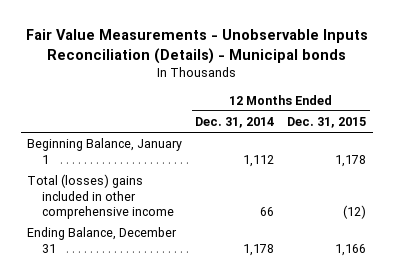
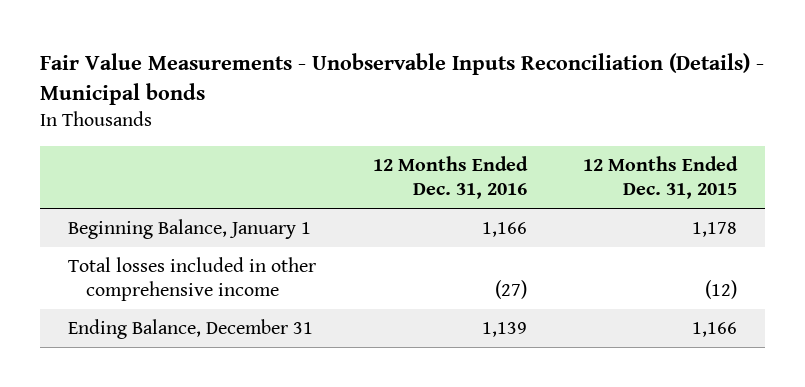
[195,116,275,128] Dec. 31, 2014 -> none
none -> [372,155,528,200] 12 Months Ended Dec. 31, 2016
[27,174,174,219] Total (losses) gains included in other comprehensive income -> [68,257,317,302] Total losses included in other comprehensive income

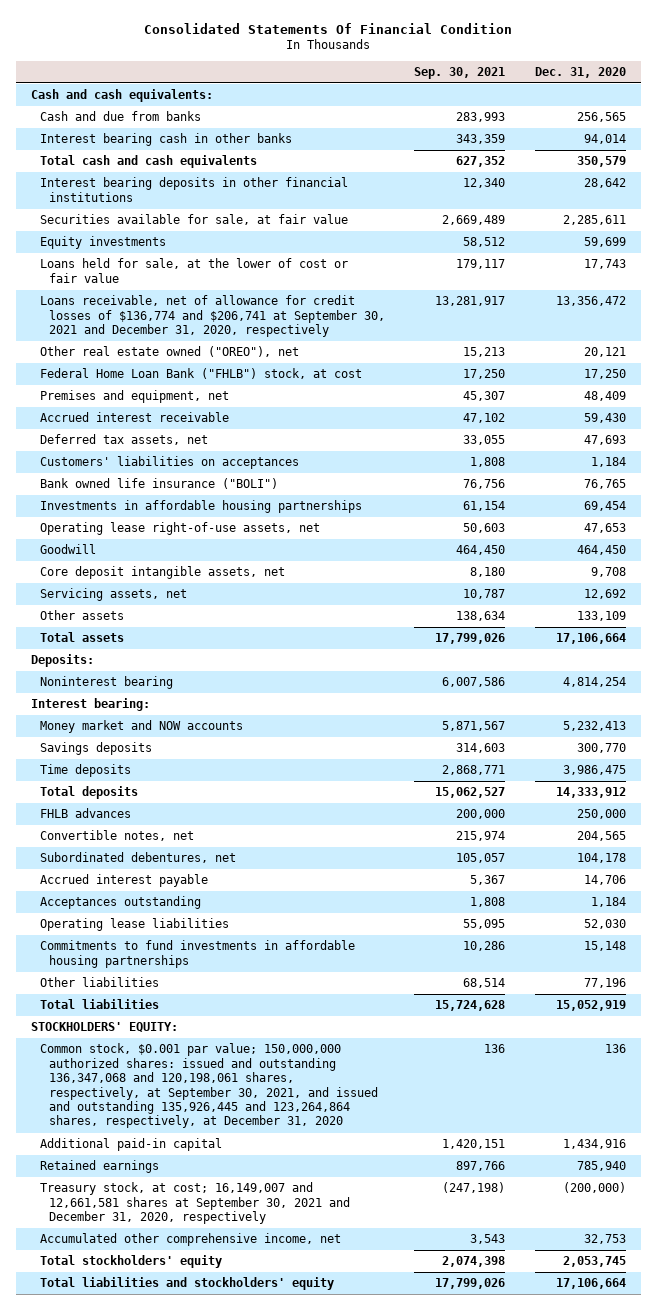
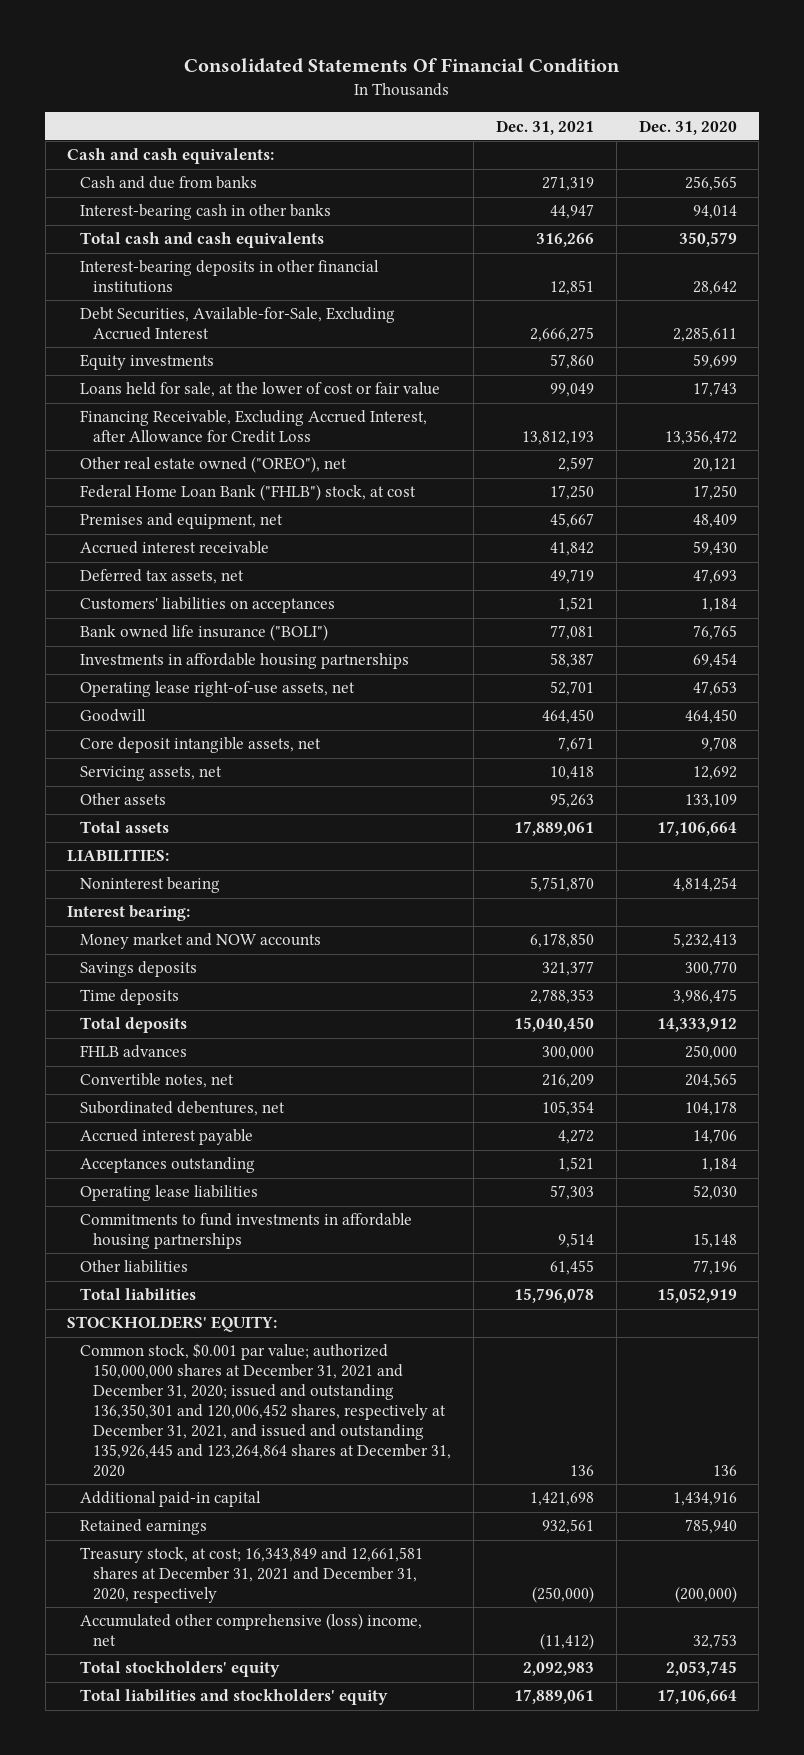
[414,66,506,79] Sep. 30, 2021 -> none
none -> [496,119,595,135] Dec. 31, 2021
[39,133,292,147] Interest bearing cash in other banks -> [80,204,332,221] Interest-bearing cash in other banks
[39,177,348,202] Interest bearing deposits in other financial institutions -> [80,260,380,294] Interest-bearing deposits in other financial institutions
[39,214,348,226] Securities available for sale, at fair value -> [80,307,396,341] Debt Securities, Available-for-Sale, Excluding Accrued Interest
[39,295,385,338] Loans receivable, net of allowance for credit losses of $136,774 and $206,741 at September 30, 2021 and December 31, 2020, respectively -> [80,410,428,444] Financing Receivable, Excluding Accrued Interest, after Allowance for Credit Loss
[31,654,95,668] Deposits: -> [67,849,170,863] LIABILITIES:
[39,1043,378,1129] Common stock, $0.001 par value; 150,000,000 authorized shares: issued and outstanding 136,347,068 and 120,198,061 shares, respectively, at September 30, 2021, and issued and outstanding 135,926,445 and 123,264,864 shares, respectively, at December 31, 2020 -> [80,1343,452,1477] Common stock, $0.001 par value; authorized 150,000,000 shares at December 31, 2021 and December 31, 2020; issued and outstanding 136,350,301 and 120,006,452 shares, respectively at December 31, 2021, and issued and outstanding 135,926,445 and 123,264,864 shares at December 31, 2020
[39,1182,350,1225] Treasury stock, at cost; 16,149,007 and 12,661,581 shares at September 30, 2021 and December 31, 2020, respectively -> [80,1547,424,1604] Treasury stock, at cost; 16,343,849 and 12,661,581 shares at December 31, 2021 and December 31, 2020, respectively
[39,1233,341,1247] Accumulated other comprehensive income, net -> [80,1613,423,1647] Accumulated other comprehensive (loss) income, net

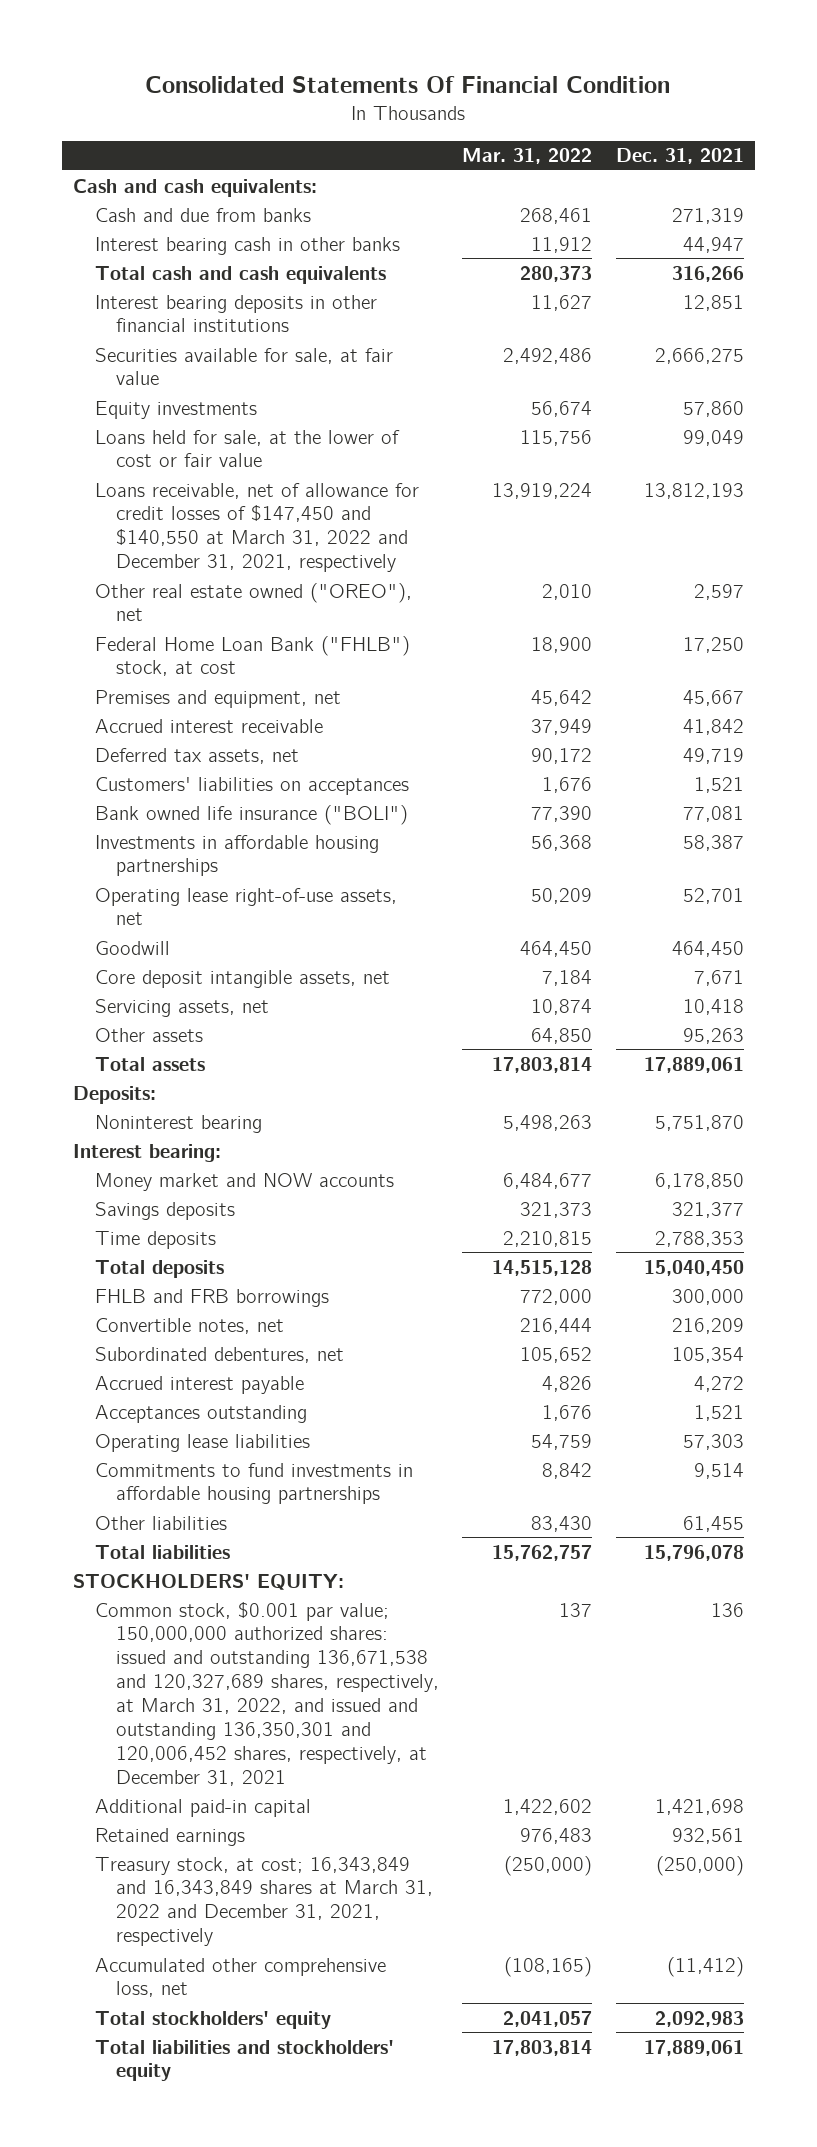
[638,119,737,135] Dec. 31, 2020 -> none
none -> [462,148,593,165] Mar. 31, 2022
[80,204,332,221] Interest-bearing cash in other banks -> [94,236,400,255] Interest bearing cash in other banks
[80,260,380,294] Interest-bearing deposits in other financial institutions -> [94,294,377,333] Interest bearing deposits in other financial institutions
[80,307,396,341] Debt Securities, Available-for-Sale, Excluding Accrued Interest -> [94,347,393,386] Securities available for sale, at fair value
[80,410,428,444] Financing Receivable, Excluding Accrued Interest, after Allowance for Credit Loss -> [94,482,419,573] Loans receivable, net of allowance for credit losses of $147,450 and $140,550 at March 31, 2022 and December 31, 2021, respectively
[67,849,170,863] LIABILITIES: -> [73,1085,157,1104] Deposits:
[80,1045,188,1059] FHLB advances -> none
none -> [94,1288,329,1307] FHLB and FRB borrowings
[80,1343,452,1477] Common stock, $0.001 par value; authorized 150,000,000 shares at December 31, 2021 and December 31, 2020; issued and outstanding 136,350,301 and 120,006,452 shares, respectively at December 31, 2021, and issued and outstanding 135,926,445 and 123,264,864 shares at December 31, 2020 -> [94,1601,439,1786] Common stock, $0.001 par value; 150,000,000 authorized shares: issued and outstanding 136,671,538 and 120,327,689 shares, respectively, at March 31, 2022, and issued and outstanding 136,350,301 and 120,006,452 shares, respectively, at December 31, 2021
[80,1547,424,1604] Treasury stock, at cost; 16,343,849 and 12,661,581 shares at December 31, 2021 and December 31, 2020, respectively -> [94,1856,433,1947] Treasury stock, at cost; 16,343,849 and 16,343,849 shares at March 31, 2022 and December 31, 2021, respectively
[80,1613,423,1647] Accumulated other comprehensive (loss) income, net -> [94,1957,386,1998] Accumulated other comprehensive loss, net

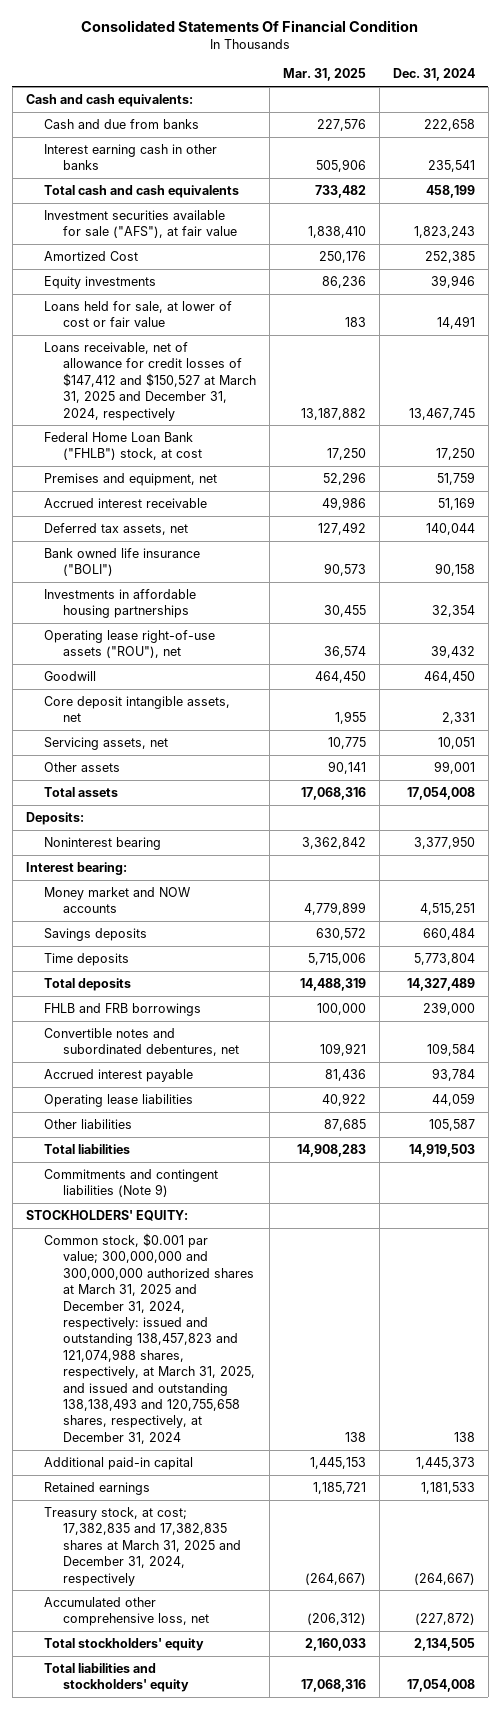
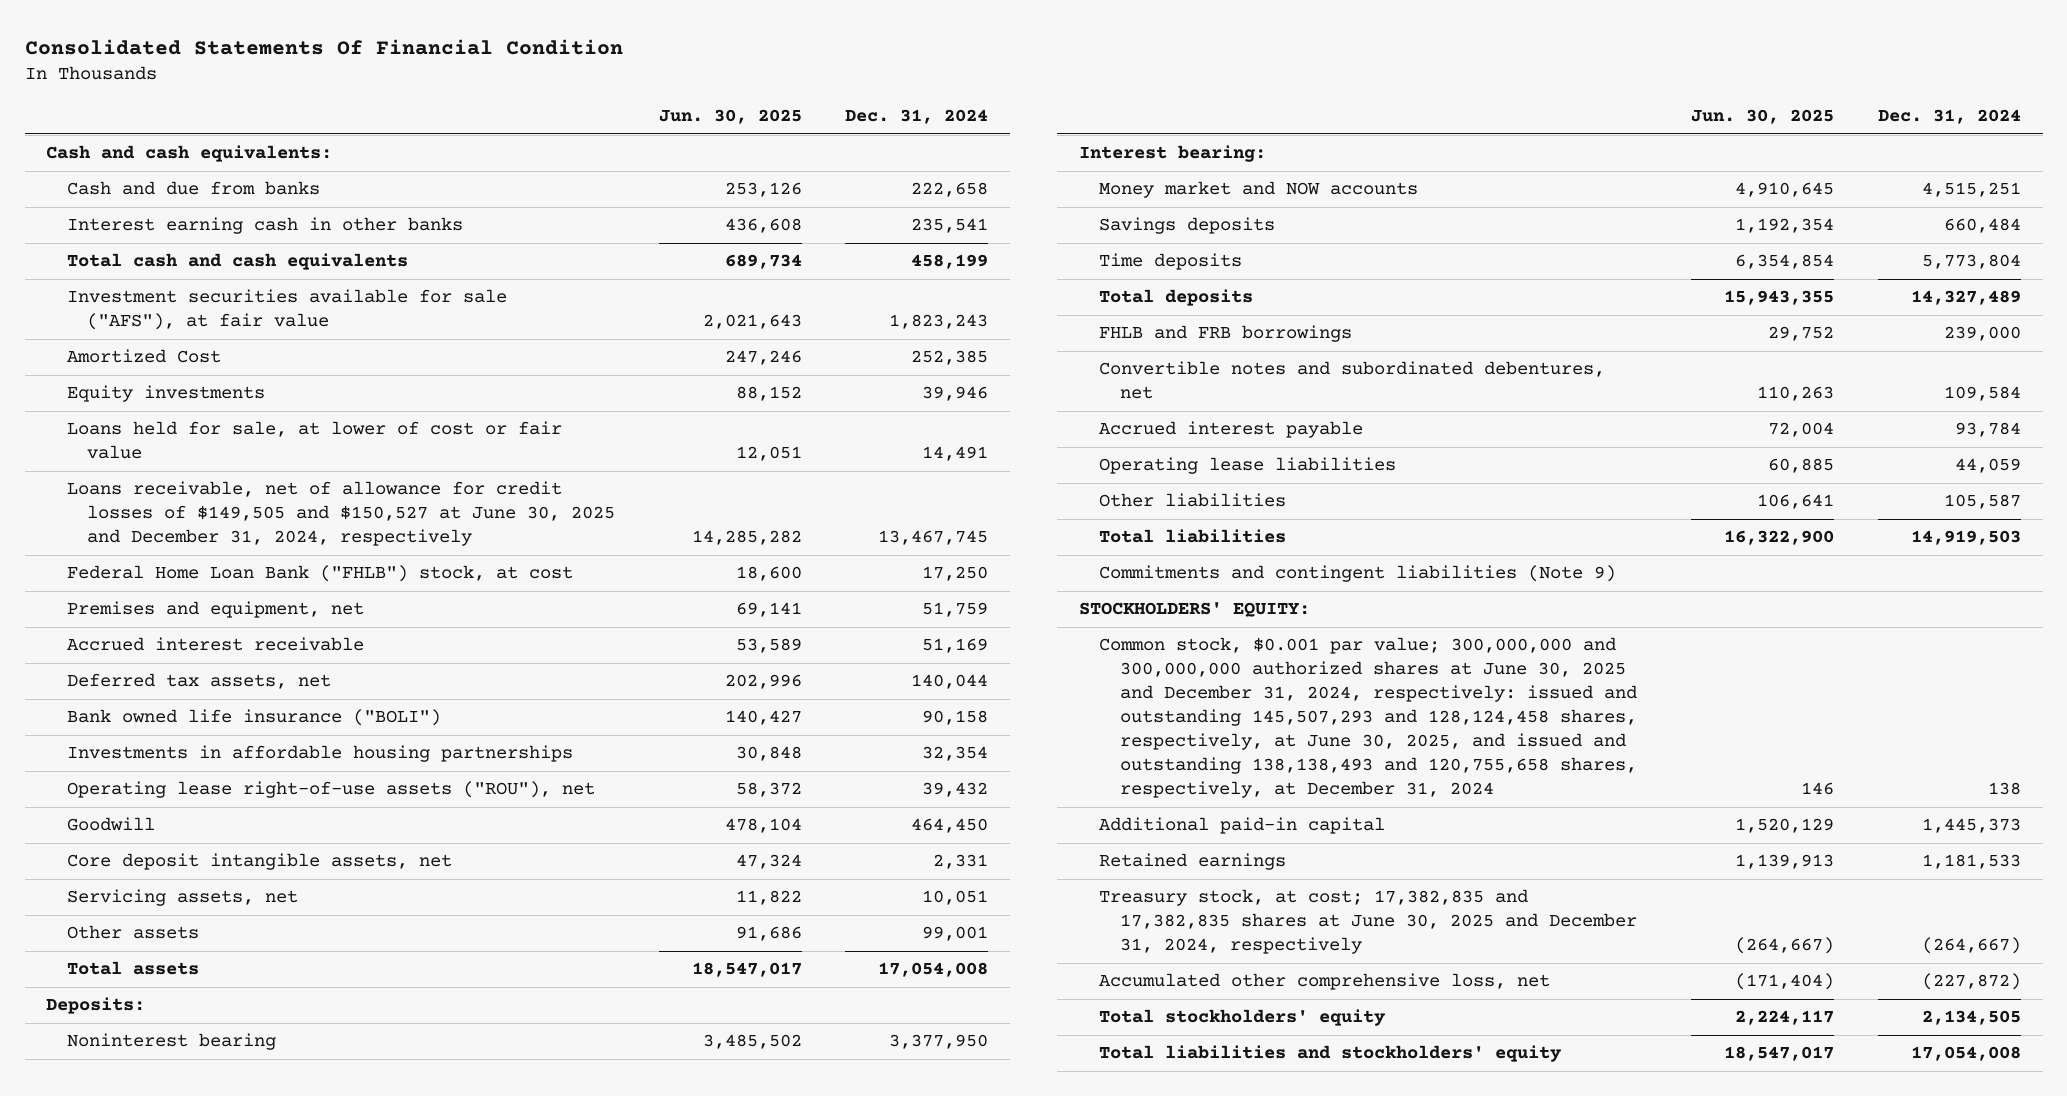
[283,68,367,82] Mar. 31, 2025 -> none
none -> [658,109,802,125] Jun. 30, 2025
[44,342,257,421] Loans receivable, net of allowance for credit losses of $147,412 and $150,527 at March 31, 2025 and December 31, 2024, respectively -> [66,481,616,547] Loans receivable, net of allowance for credit losses of $149,505 and $150,527 at June 30, 2025 and December 31, 2024, respectively
[44,1233,256,1444] Common stock, $0.001 par value; 300,000,000 and 300,000,000 authorized shares at March 31, 2025 and December 31, 2024, respectively: issued and outstanding 138,457,823 and 121,074,988 shares, respectively, at March 31, 2025, and issued and outstanding 138,138,493 and 120,755,658 shares, respectively, at December 31, 2024 -> [1099,637,1637,799] Common stock, $0.001 par value; 300,000,000 and 300,000,000 authorized shares at June 30, 2025 and December 31, 2024, respectively: issued and outstanding 145,507,293 and 128,124,458 shares, respectively, at June 30, 2025, and issued and outstanding 138,138,493 and 120,755,658 shares, respectively, at December 31, 2024
[44,1507,242,1586] Treasury stock, at cost; 17,382,835 and 17,382,835 shares at March 31, 2025 and December 31, 2024, respectively -> [1099,889,1637,955] Treasury stock, at cost; 17,382,835 and 17,382,835 shares at June 30, 2025 and December 31, 2024, respectively

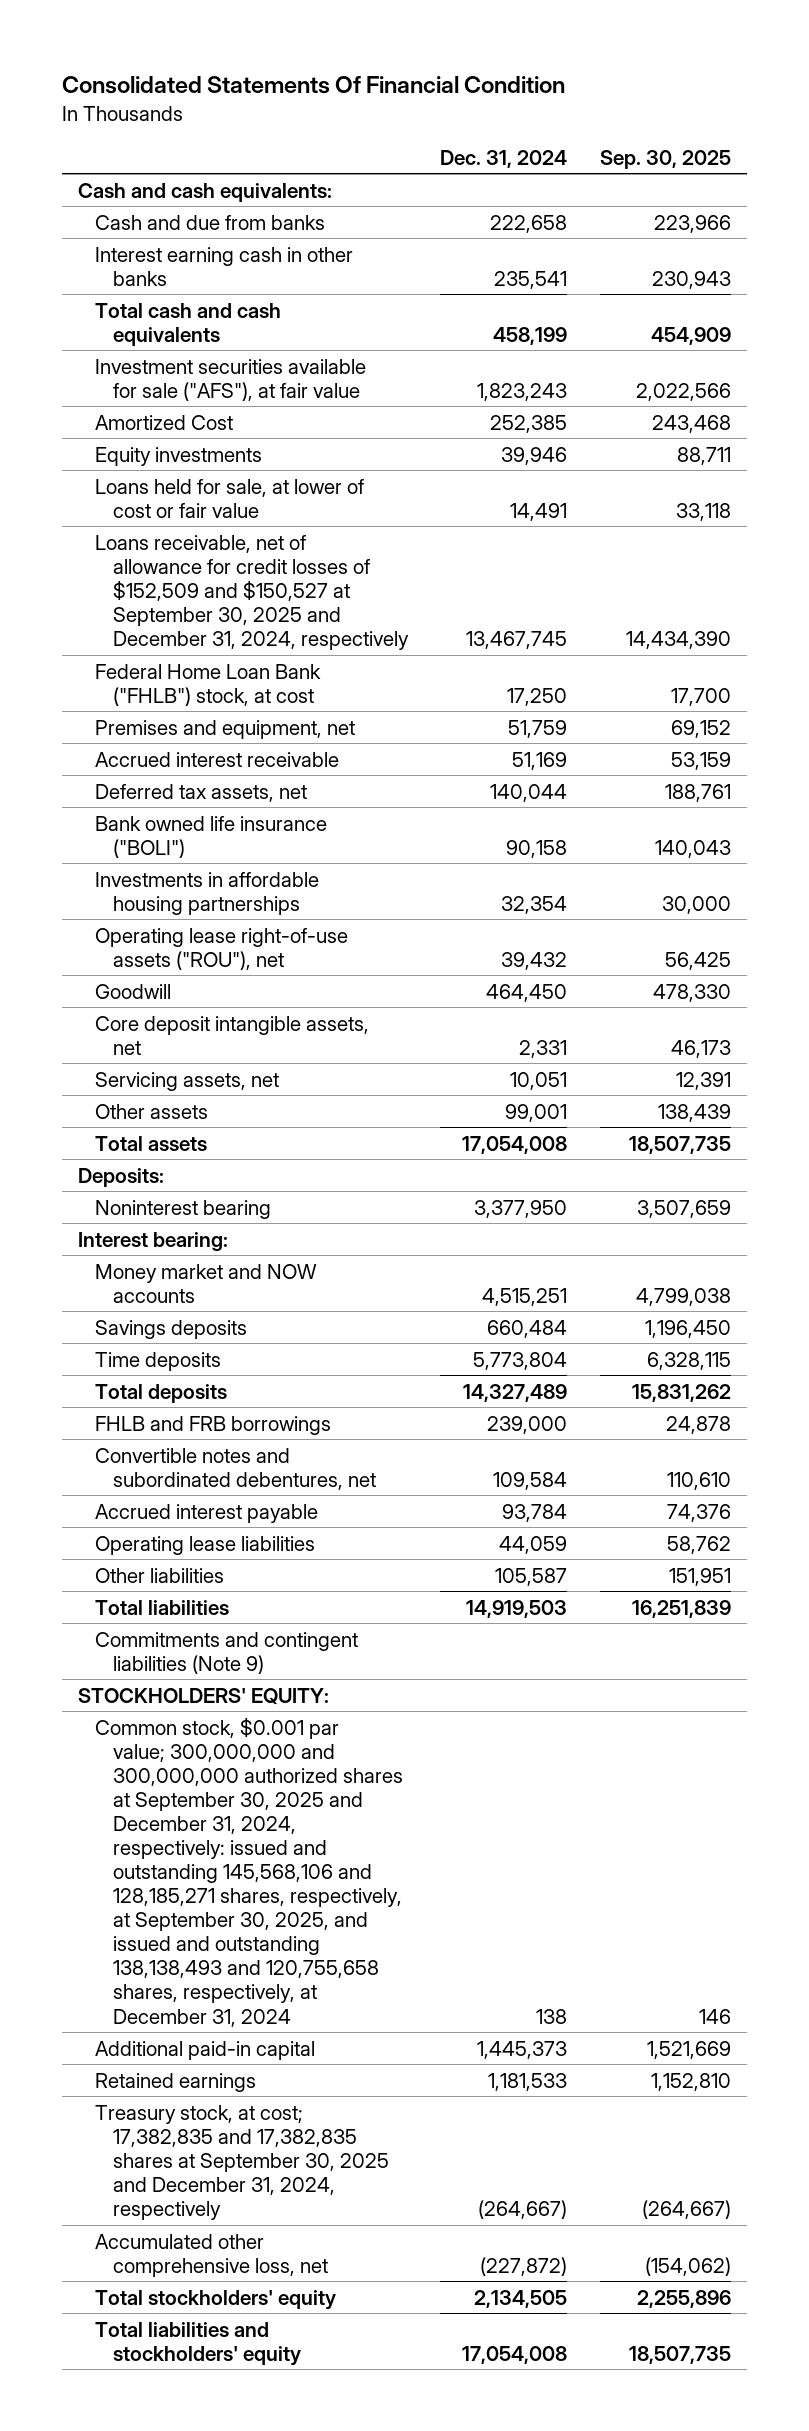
[658,109,802,125] Jun. 30, 2025 -> none
none -> [599,149,731,169] Sep. 30, 2025
[66,481,616,547] Loans receivable, net of allowance for credit losses of $149,505 and $150,527 at June 30, 2025 and December 31, 2024, respectively -> [95,534,409,650] Loans receivable, net of allowance for credit losses of $152,509 and $150,527 at September 30, 2025 and December 31, 2024, respectively
[1099,637,1637,799] Common stock, $0.001 par value; 300,000,000 and 300,000,000 authorized shares at June 30, 2025 and December 31, 2024, respectively: issued and outstanding 145,507,293 and 128,124,458 shares, respectively, at June 30, 2025, and issued and outstanding 138,138,493 and 120,755,658 shares, respectively, at December 31, 2024 -> [95,1716,403,2027] Common stock, $0.001 par value; 300,000,000 and 300,000,000 authorized shares at September 30, 2025 and December 31, 2024, respectively: issued and outstanding 145,568,106 and 128,185,271 shares, respectively, at September 30, 2025, and issued and outstanding 138,138,493 and 120,755,658 shares, respectively, at December 31, 2024
[1099,889,1637,955] Treasury stock, at cost; 17,382,835 and 17,382,835 shares at June 30, 2025 and December 31, 2024, respectively -> [95,2104,389,2220] Treasury stock, at cost; 17,382,835 and 17,382,835 shares at September 30, 2025 and December 31, 2024, respectively

